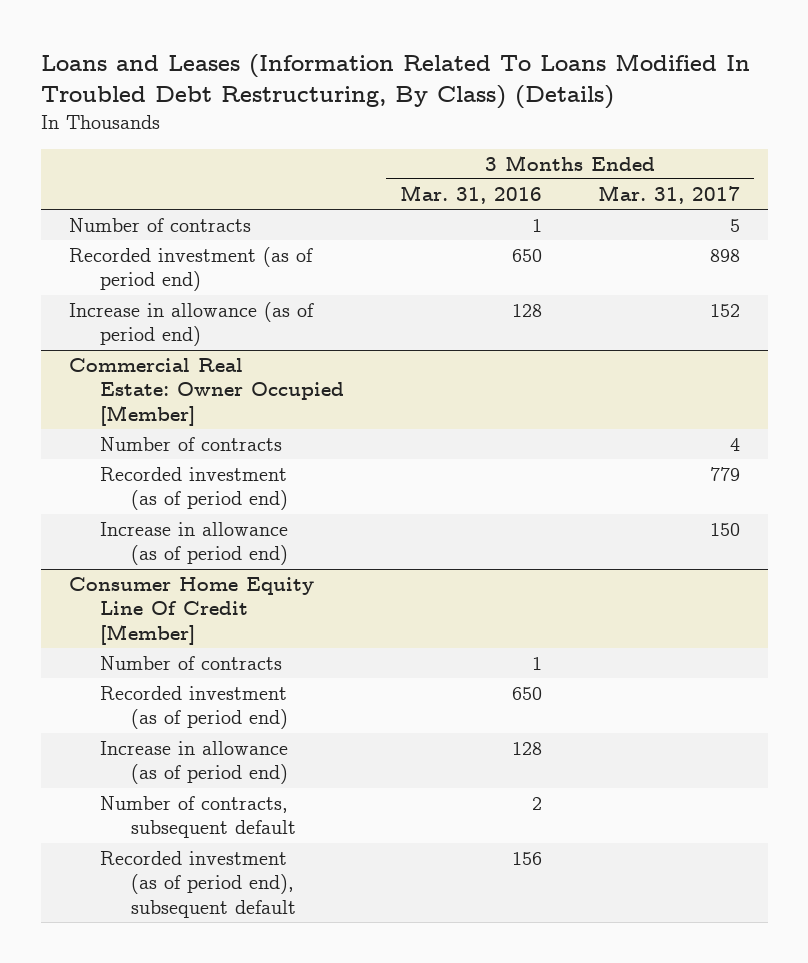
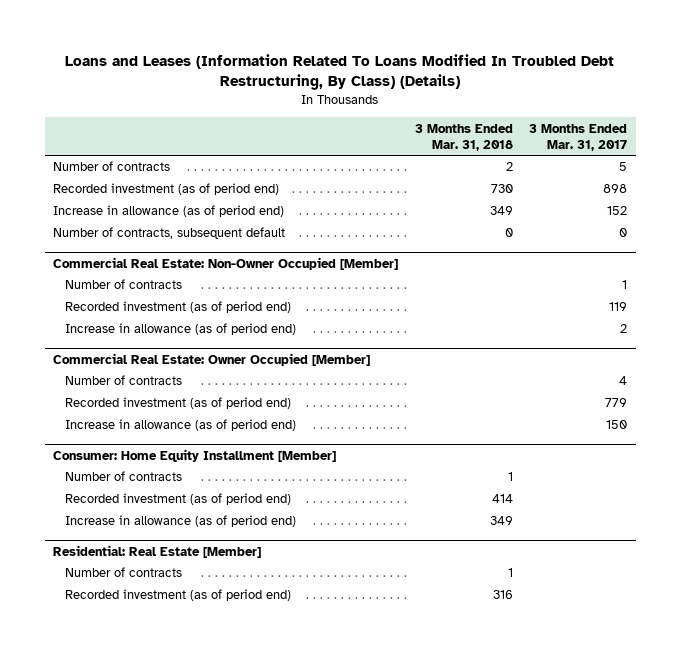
[399,184,542,204] Mar. 31, 2016 -> none
none -> [414,123,513,152] 3 Months Ended Mar. 31, 2018
none -> [53,227,286,240] Number of contracts, subsequent default
none -> [53,256,399,270] Commercial Real Estate: Non-Owner Occupied [Member]
none -> [64,279,182,290] Number of contracts
none -> [64,301,291,314] Recorded investment (as of period end)
none -> [64,323,296,336] Increase in allowance (as of period end)
[68,576,314,645] Consumer Home Equity Line Of Credit [Member] -> none
[99,655,282,670] Number of contracts -> none
[99,685,288,730] Recorded investment (as of period end) -> none
[99,740,288,785] Increase in allowance (as of period end) -> none
[99,795,296,839] Number of contracts, subsequent default -> none
[99,850,296,918] Recorded investment (as of period end), subsequent default -> none
none -> [53,448,337,462] Consumer: Home Equity Installment [Member]
none -> [64,471,182,482] Number of contracts
none -> [64,493,291,506] Recorded investment (as of period end)
none -> [64,515,296,528] Increase in allowance (as of period end)
none -> [53,544,262,558] Residential: Real Estate [Member]
none -> [64,567,182,578] Number of contracts
none -> [64,589,291,602] Recorded investment (as of period end)

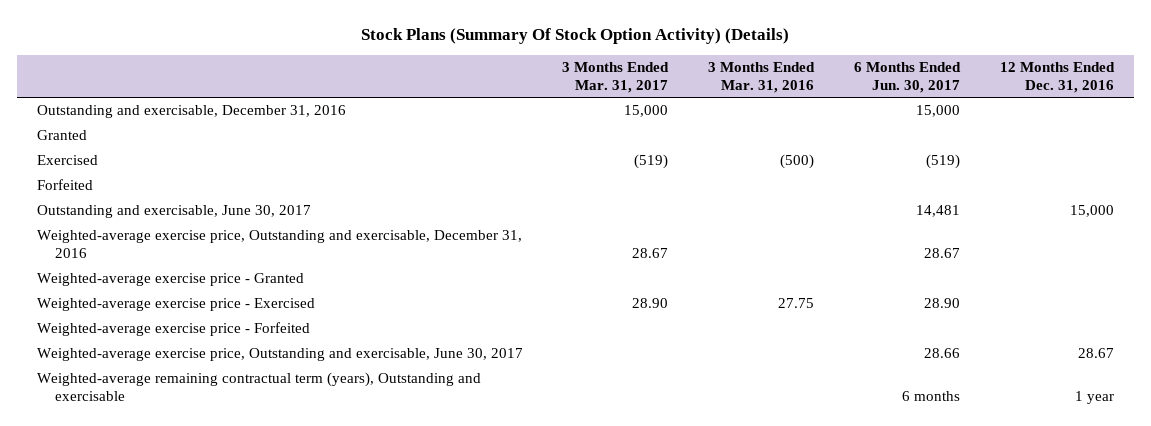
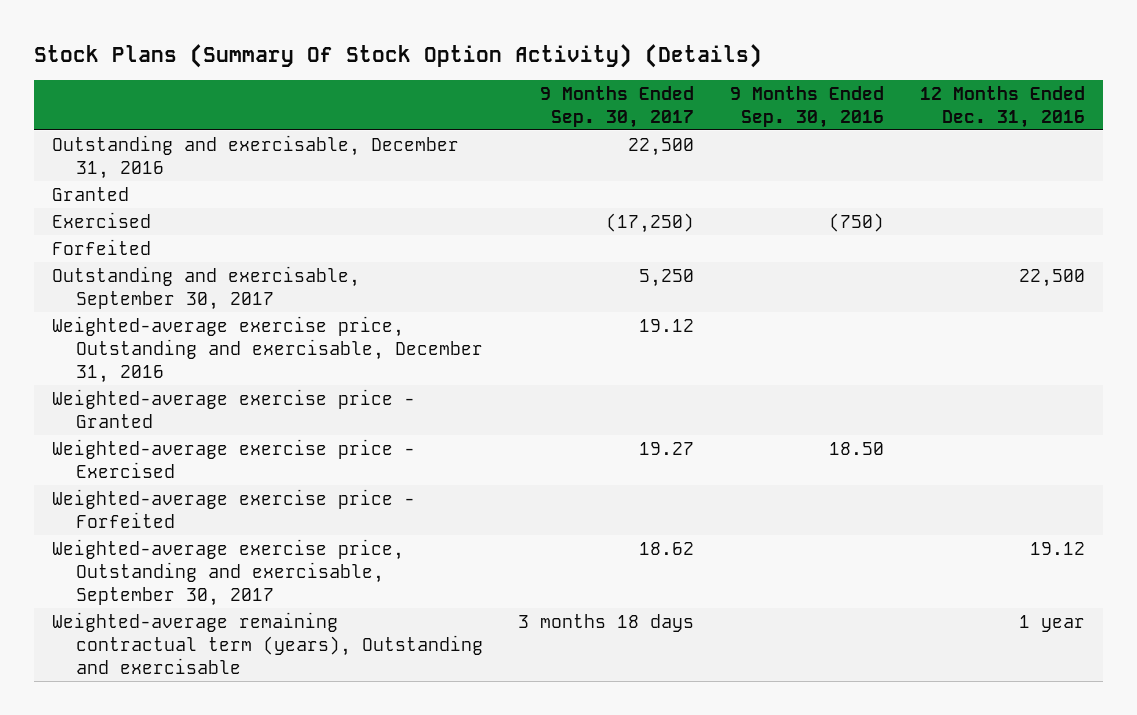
[562,61,670,94] 3 Months Ended Mar. 31, 2017 -> none
[708,61,816,94] 3 Months Ended Mar. 31, 2016 -> none
[854,61,962,94] 6 Months Ended Jun. 30, 2017 -> none
none -> [540,85,695,128] 9 Months Ended Sep. 30, 2017
none -> [730,85,885,128] 9 Months Ended Sep. 30, 2016
[36,205,311,219] Outstanding and exercisable, June 30, 2017 -> [51,265,360,310] Outstanding and exercisable, September 30, 2017
[1069,205,1114,218] 15,000 -> [1019,268,1086,287] 22,500
[36,348,523,362] Weighted-average exercise price, Outstanding and exercisable, June 30, 2017 -> [51,538,404,606] Weighted-average exercise price, Outstanding and exercisable, September 30, 2017
[1077,348,1114,359] 28.67 -> [1030,541,1086,555] 19.12

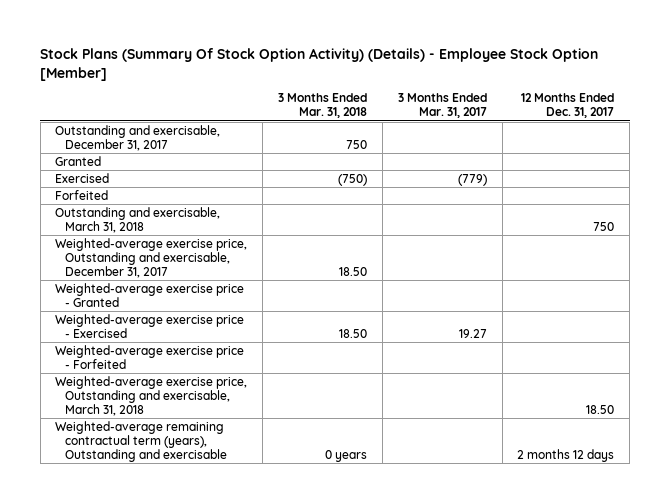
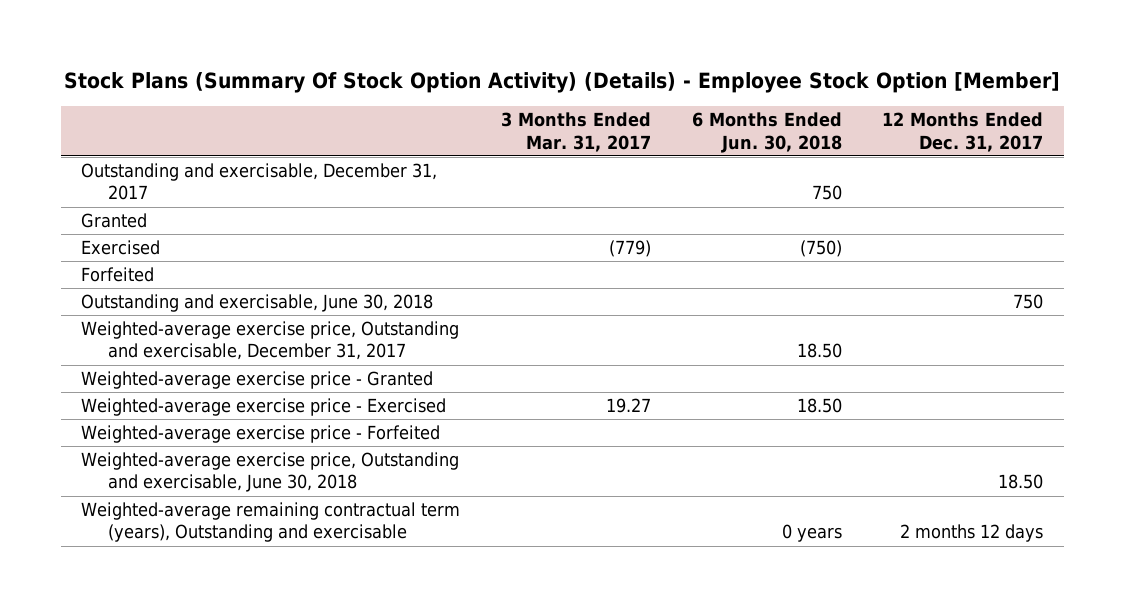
[278,93,368,119] 3 Months Ended Mar. 31, 2018 -> none
none -> [691,112,842,153] 6 Months Ended Jun. 30, 2018
[55,206,221,233] Outstanding and exercisable, March 31, 2018 -> [81,294,434,313] Outstanding and exercisable, June 30, 2018
[55,375,248,416] Weighted-average exercise price, Outstanding and exercisable, March 31, 2018 -> [81,452,460,493] Weighted-average exercise price, Outstanding and exercisable, June 30, 2018

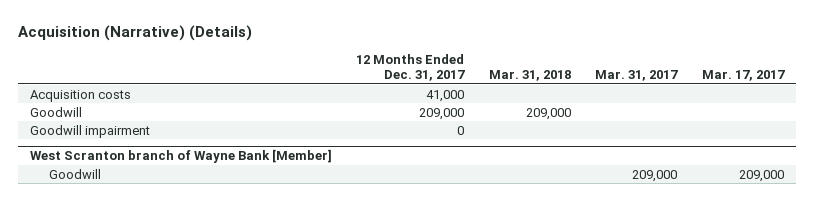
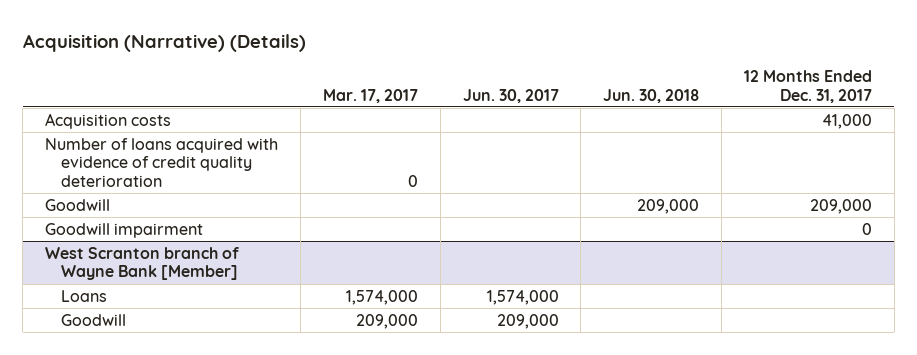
[488,70,571,82] Mar. 31, 2018 -> none
[595,70,679,82] Mar. 31, 2017 -> none
none -> [462,88,559,103] Jun. 30, 2017
none -> [603,88,700,103] Jun. 30, 2018
none -> [45,137,279,188] Number of loans acquired with evidence of credit quality deterioration
none -> [61,289,108,302] Loans

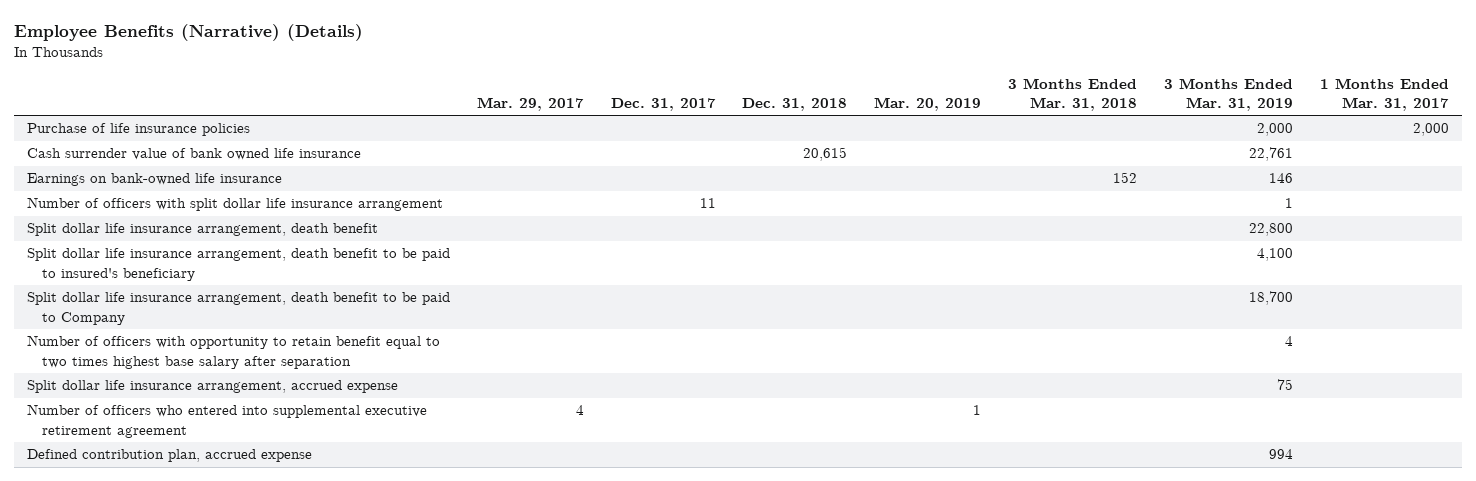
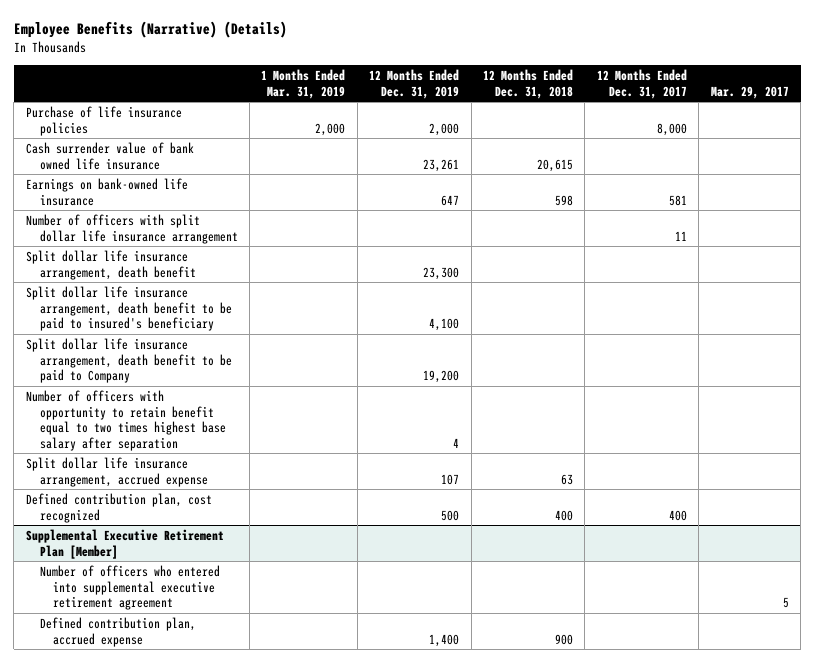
[610,98,716,112] Dec. 31, 2017 -> none
[742,98,848,112] Dec. 31, 2018 -> none
[874,97,982,112] Mar. 20, 2019 -> none
[1007,78,1137,112] 3 Months Ended Mar. 31, 2018 -> none
[1163,78,1293,112] 3 Months Ended Mar. 31, 2019 -> none
[1319,78,1449,112] 1 Months Ended Mar. 31, 2017 -> none
none -> [261,69,346,99] 1 Months Ended Mar. 31, 2019
none -> [369,69,460,99] 12 Months Ended Dec. 31, 2019
none -> [483,69,574,99] 12 Months Ended Dec. 31, 2018
none -> [596,69,687,99] 12 Months Ended Dec. 31, 2017
[27,404,428,438] Number of officers who entered into supplemental executive retirement agreement -> none
[27,449,313,463] Defined contribution plan, accrued expense -> none
none -> [25,492,212,523] Defined contribution plan, cost recognized
none -> [25,528,224,559] Supplemental Executive Retirement Plan [Member]
none -> [39,564,220,611] Number of officers who entered into supplemental executive retirement agreement
none -> [39,616,196,647] Defined contribution plan, accrued expense

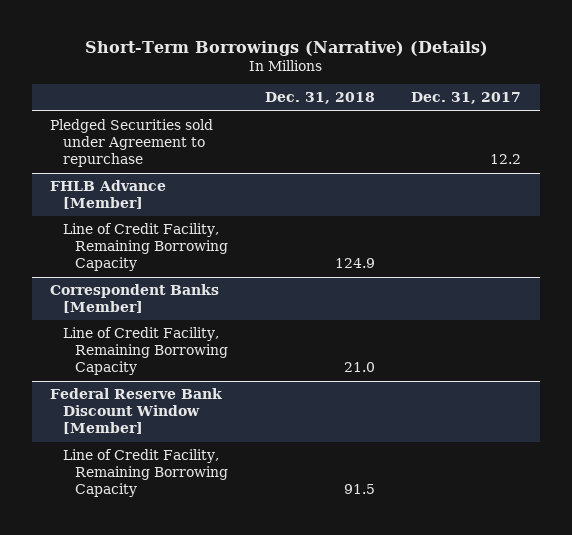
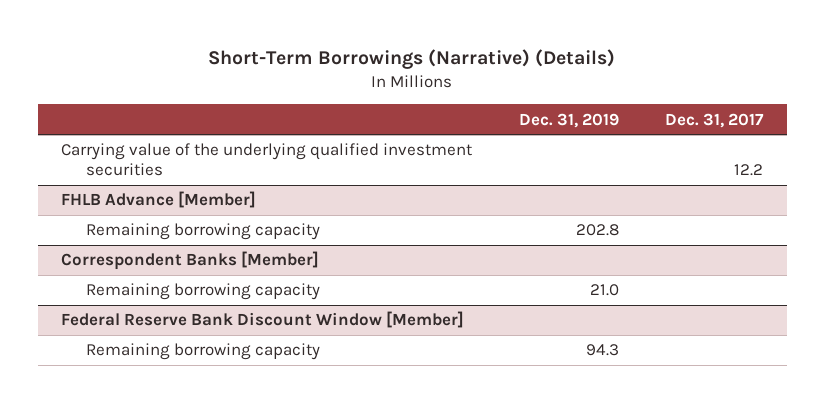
[264,92,375,105] Dec. 31, 2018 -> none
none -> [518,112,619,128] Dec. 31, 2019
[50,119,214,168] Pledged Securities sold under Agreement to repurchase -> [61,143,473,177] Carrying value of the underlying qualified investment securities
[62,223,229,272] Line of Credit Facility, Remaining Borrowing Capacity -> [86,223,321,241] Remaining borrowing capacity
[62,327,229,376] Line of Credit Facility, Remaining Borrowing Capacity -> [86,283,321,301] Remaining borrowing capacity
[62,449,229,498] Line of Credit Facility, Remaining Borrowing Capacity -> [86,343,321,361] Remaining borrowing capacity

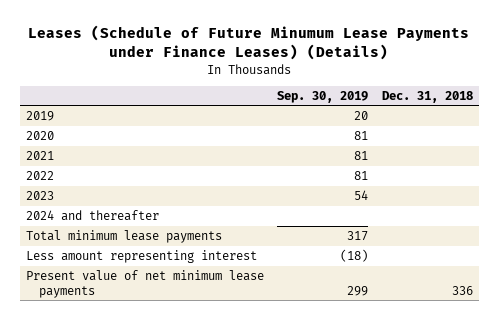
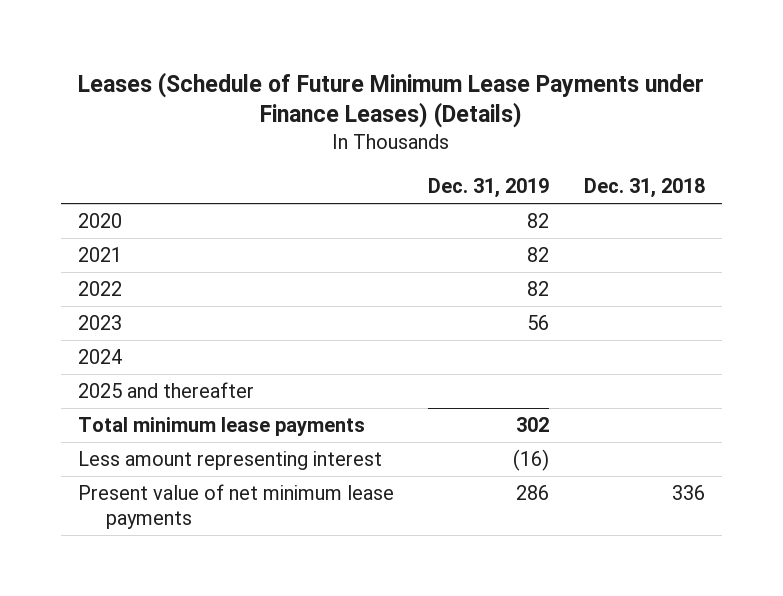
[28,25,470,61] Leases (Schedule of Future Minumum Lease Payments under Finance Leases) (Details) -> [78,71,705,129] Leases (Schedule of Future Minimum Lease Payments under Finance Leases) (Details)
[277,90,369,103] Sep. 30, 2019 -> none
none -> [428,178,550,199] Dec. 31, 2019
[26,111,55,122] 2019 -> none
none -> [77,349,122,365] 2024
[26,210,160,222] 2024 and thereafter -> [77,382,254,399] 2025 and thereafter

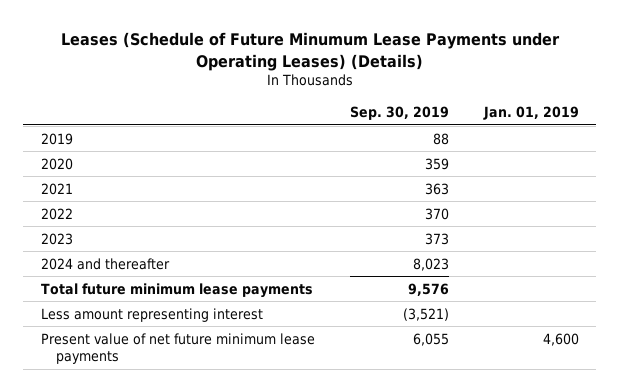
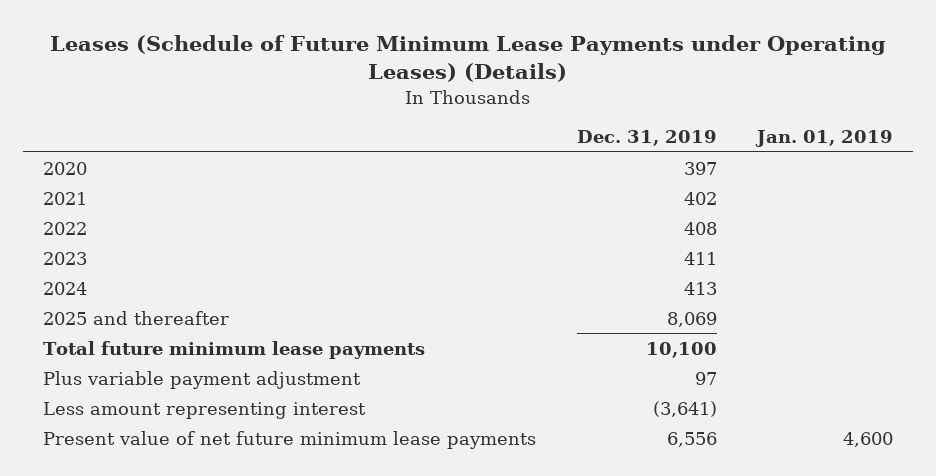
[60,31,560,71] Leases (Schedule of Future Minumum Lease Payments under Operating Leases) (Details) -> [50,35,887,83] Leases (Schedule of Future Minimum Lease Payments under Operating Leases) (Details)
[349,106,449,121] Sep. 30, 2019 -> none
none -> [576,130,717,147] Dec. 31, 2019
[40,132,73,145] 2019 -> none
none -> [43,281,88,295] 2024
[40,257,170,270] 2024 and thereafter -> [43,310,230,325] 2025 and thereafter
none -> [43,370,362,389] Plus variable payment adjustment

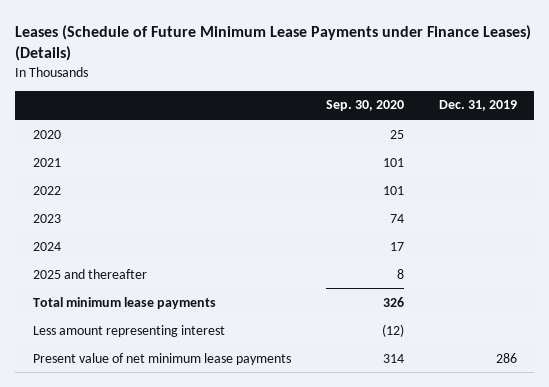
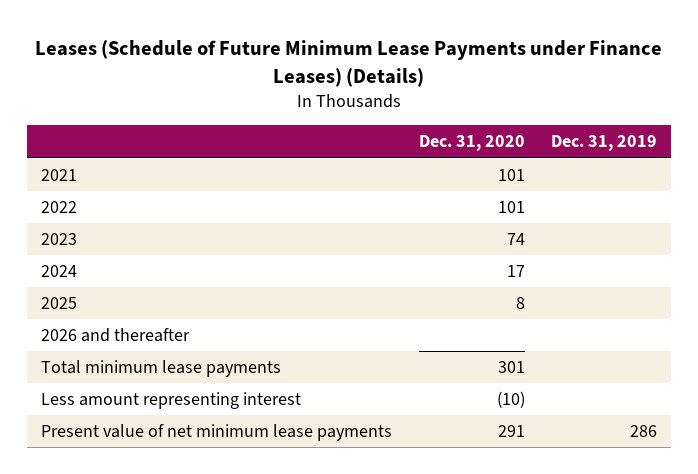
[325,100,404,112] Sep. 30, 2020 -> none
none -> [418,135,525,152] Dec. 31, 2020
[32,129,61,139] 2020 -> none
none -> [40,297,77,310] 2025
[32,268,147,279] 2025 and thereafter -> [40,328,190,343] 2026 and thereafter

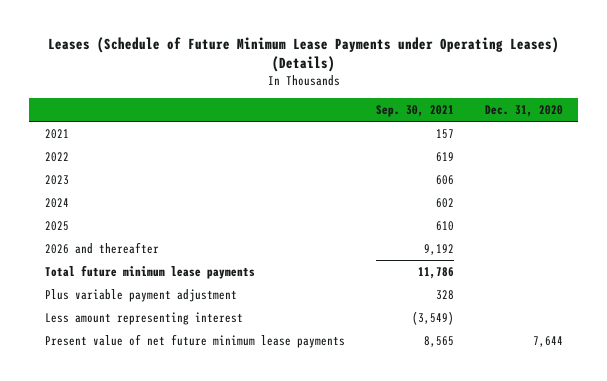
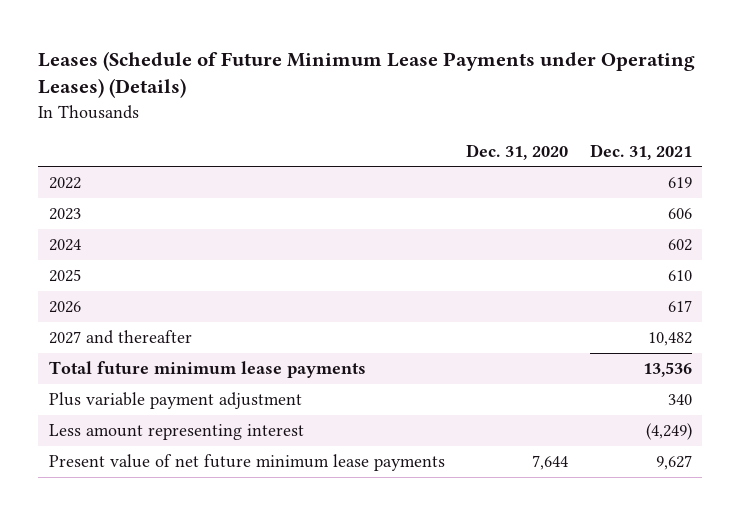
[375,105,454,118] Sep. 30, 2021 -> none
none -> [589,143,692,160] Dec. 31, 2021
[44,129,69,140] 2021 -> none
none -> [48,301,81,314] 2026
[44,242,159,255] 2026 and thereafter -> [48,330,192,345] 2027 and thereafter

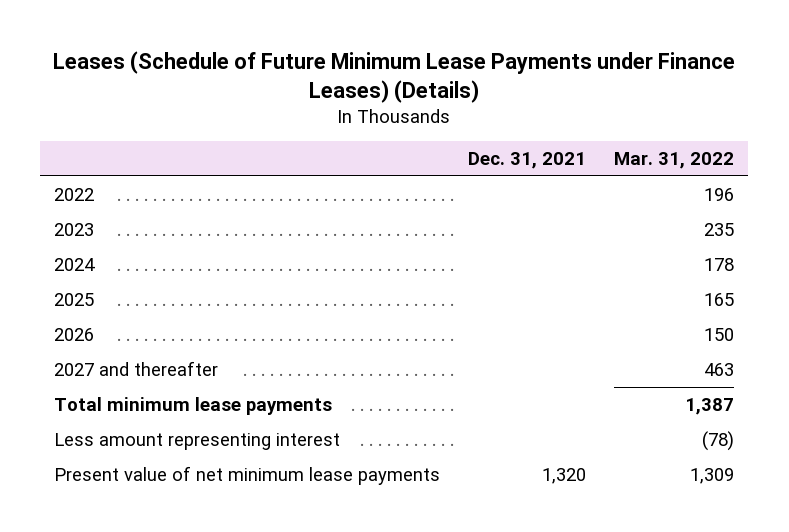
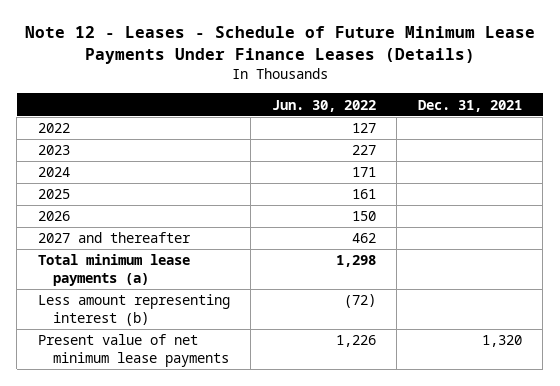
[53,51,736,103] Leases (Schedule of Future Minimum Lease Payments under Finance Leases) (Details) -> [24,26,535,65] Note 12 - Leases - Schedule of Future Minimum Lease Payments Under Finance Leases (Details)
[614,152,735,170] Mar. 31, 2022 -> none
none -> [271,99,376,112] Jun. 30, 2022
[54,396,333,415] Total minimum lease payments -> [37,254,190,286] Total minimum lease payments (a)
[54,432,341,450] Less amount representing interest -> [37,294,230,326] Less amount representing interest (b)

